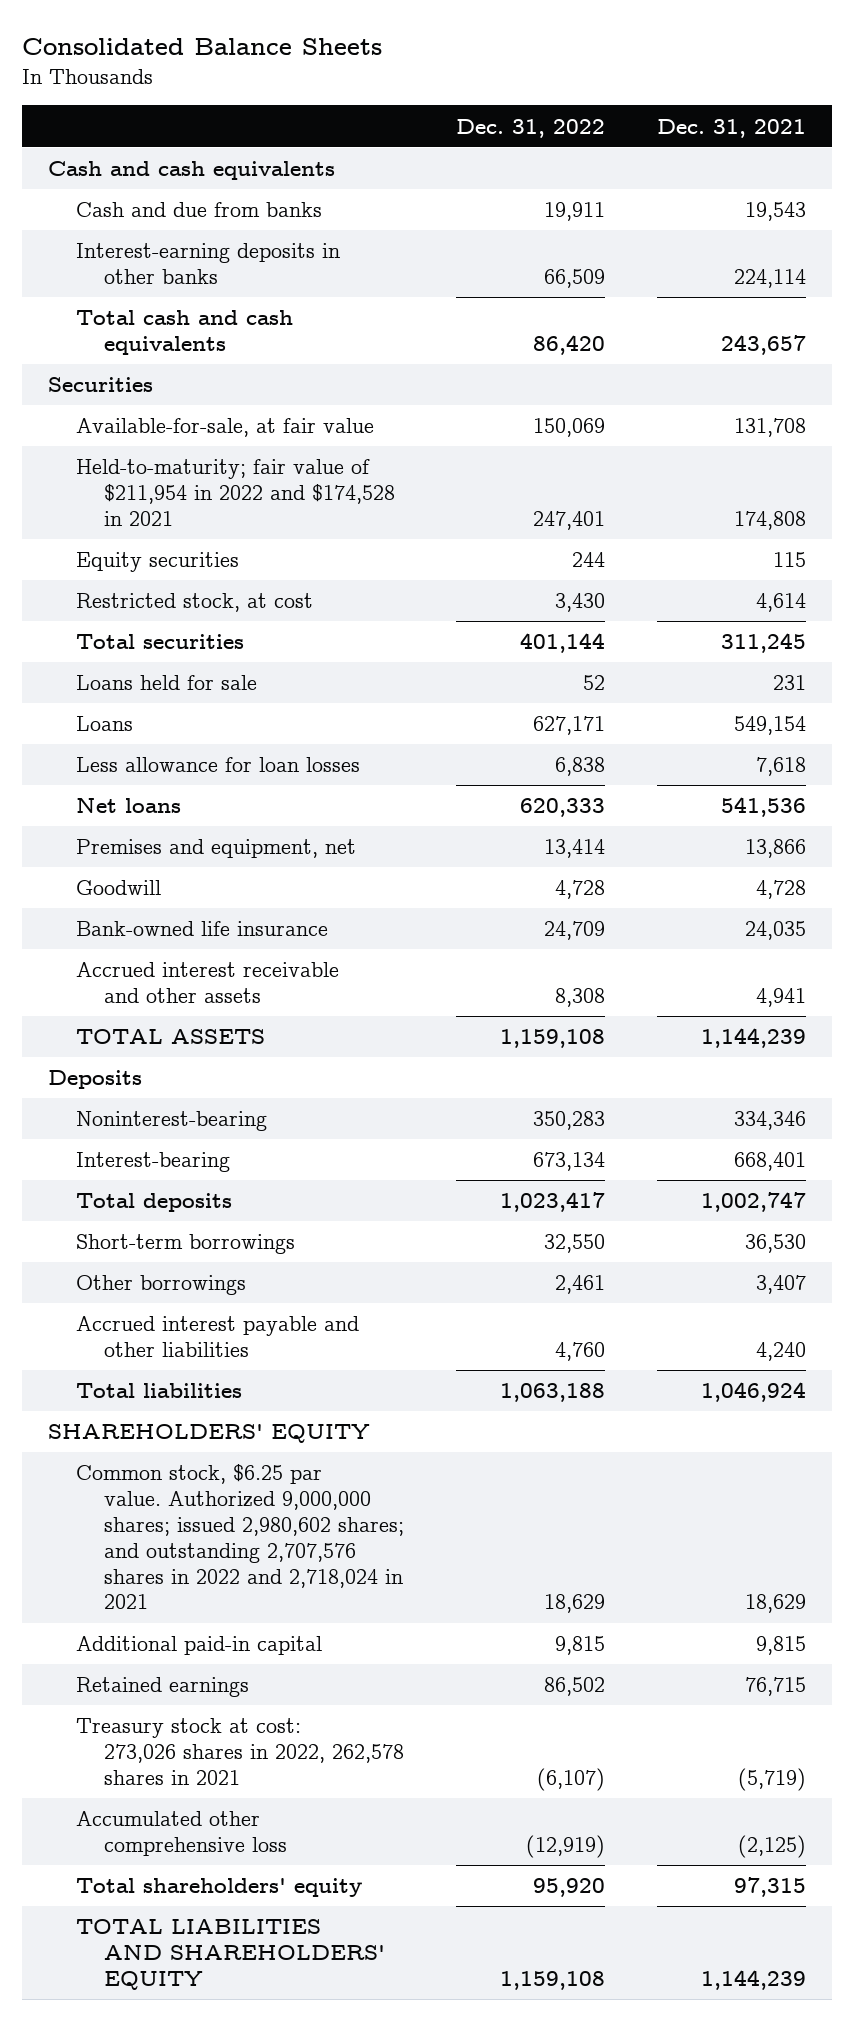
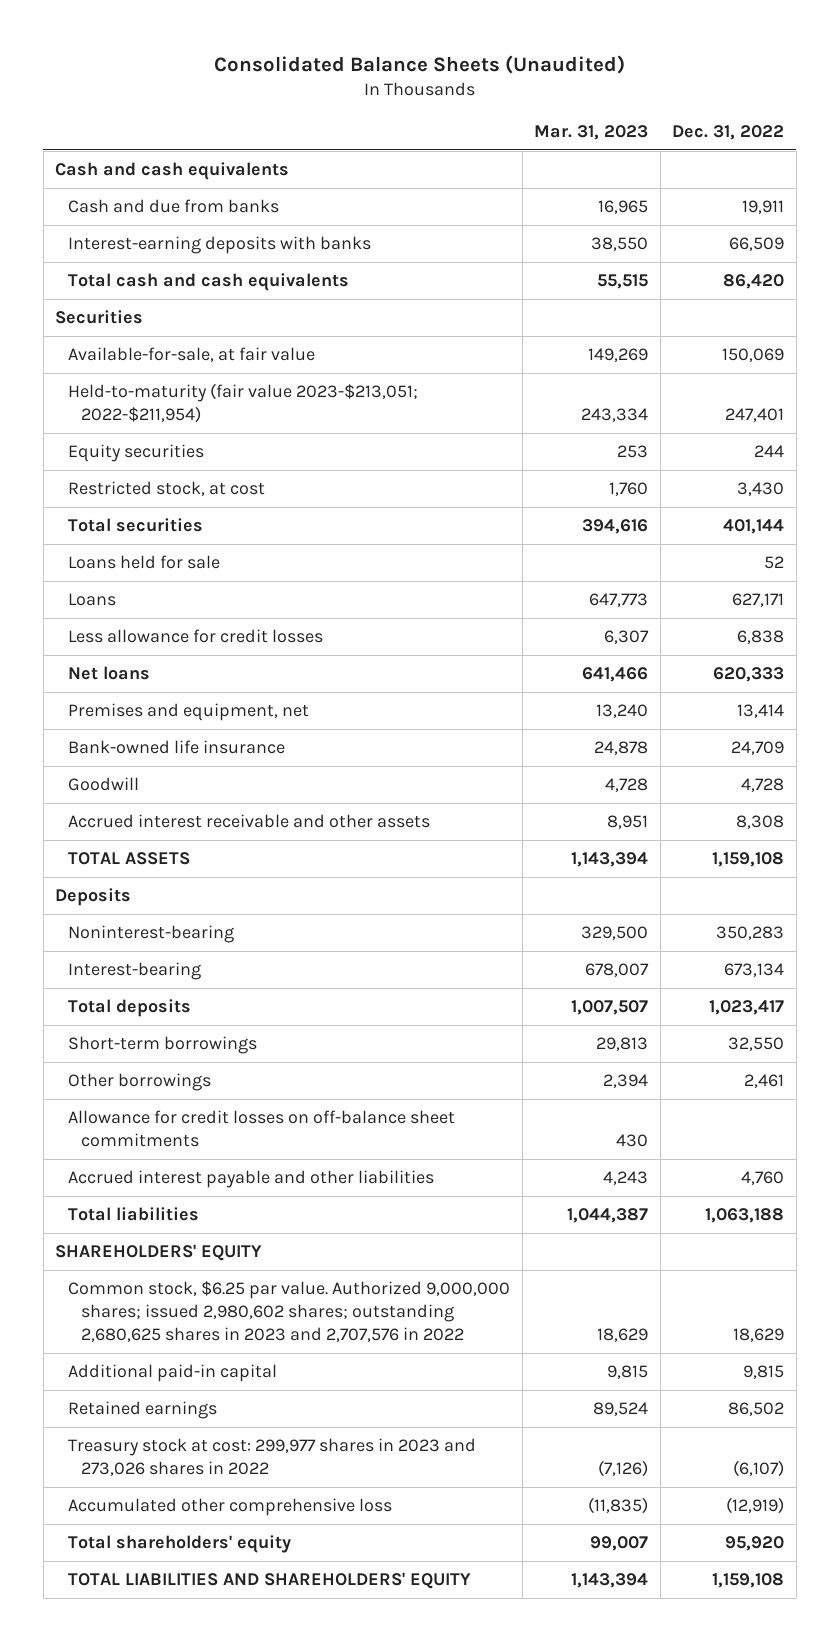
[21,38,382,56] Consolidated Balance Sheets -> [213,54,625,74] Consolidated Balance Sheets (Unaudited)
[657,118,807,138] Dec. 31, 2021 -> none
none -> [534,124,649,140] Mar. 31, 2023
[75,243,340,284] Interest-earning deposits in other banks -> [68,236,372,255] Interest-earning deposits with banks
[75,459,395,526] Held-to-maturity; fair value of $211,954 in 2022 and $174,528 in 2021 -> [68,383,419,424] Held-to-maturity (fair value 2023-$213,051; 2022-$211,954)
[75,757,360,773] Less allowance for loan losses -> [68,629,324,644] Less allowance for credit losses
[75,880,161,896] Goodwill -> [68,777,140,792] Goodwill
none -> [68,1110,456,1148] Allowance for credit losses on off-balance sheet commitments
[75,1464,404,1610] Common stock, $6.25 par value. Authorized 9,000,000 shares; issued 2,980,602 shares; and outstanding 2,707,576 shares in 2022 and 2,718,024 in 2021 -> [68,1281,511,1343] Common stock, $6.25 par value. Authorized 9,000,000 shares; issued 2,980,602 shares; outstanding 2,680,625 shares in 2023 and 2,707,576 in 2022
[75,1718,404,1785] Treasury stock at cost: 273,026 shares in 2022, 262,578 shares in 2021 -> [68,1438,477,1477] Treasury stock at cost: 299,977 shares in 2023 and 273,026 shares in 2022

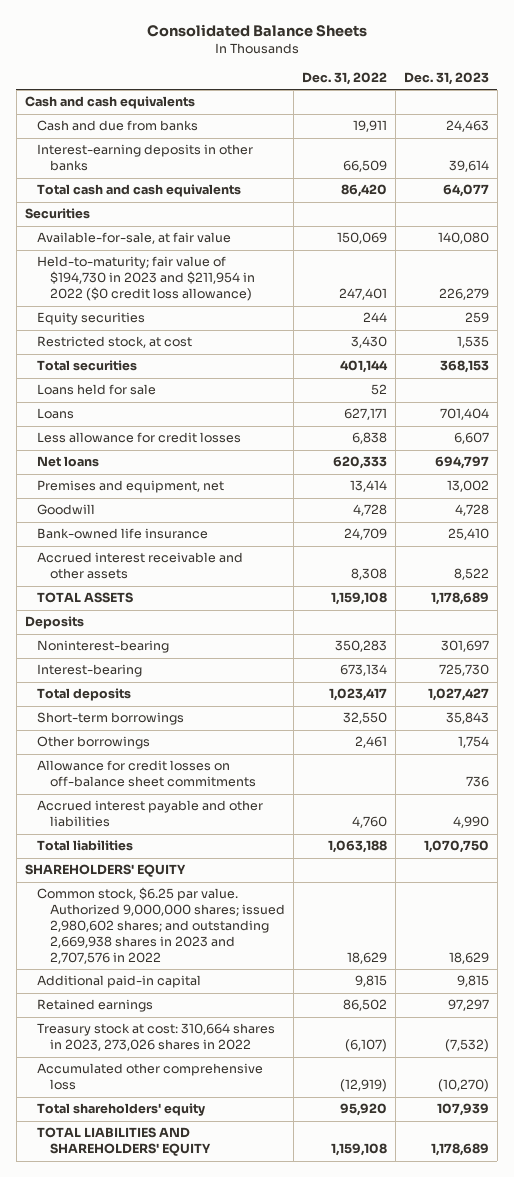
[213,54,625,74] Consolidated Balance Sheets (Unaudited) -> [146,23,367,37] Consolidated Balance Sheets
[534,124,649,140] Mar. 31, 2023 -> none
none -> [403,71,489,85] Dec. 31, 2023
[68,236,372,255] Interest-earning deposits with banks -> [37,144,254,172] Interest-earning deposits in other banks
[68,383,419,424] Held-to-maturity (fair value 2023-$213,051; 2022-$211,954) -> [37,256,255,302] Held-to-maturity; fair value of $194,730 in 2023 and $211,954 in 2022 ($0 credit loss allowance)
[68,740,286,755] Bank-owned life insurance -> [37,528,209,540] Bank-owned life insurance
[68,1281,511,1343] Common stock, $6.25 par value. Authorized 9,000,000 shares; issued 2,980,602 shares; outstanding 2,680,625 shares in 2023 and 2,707,576 in 2022 -> [37,887,285,964] Common stock, $6.25 par value. Authorized 9,000,000 shares; issued 2,980,602 shares; and outstanding 2,669,938 shares in 2023 and 2,707,576 in 2022
[68,1438,477,1477] Treasury stock at cost: 299,977 shares in 2023 and 273,026 shares in 2022 -> [37,1023,276,1052] Treasury stock at cost: 310,664 shares in 2023, 273,026 shares in 2022

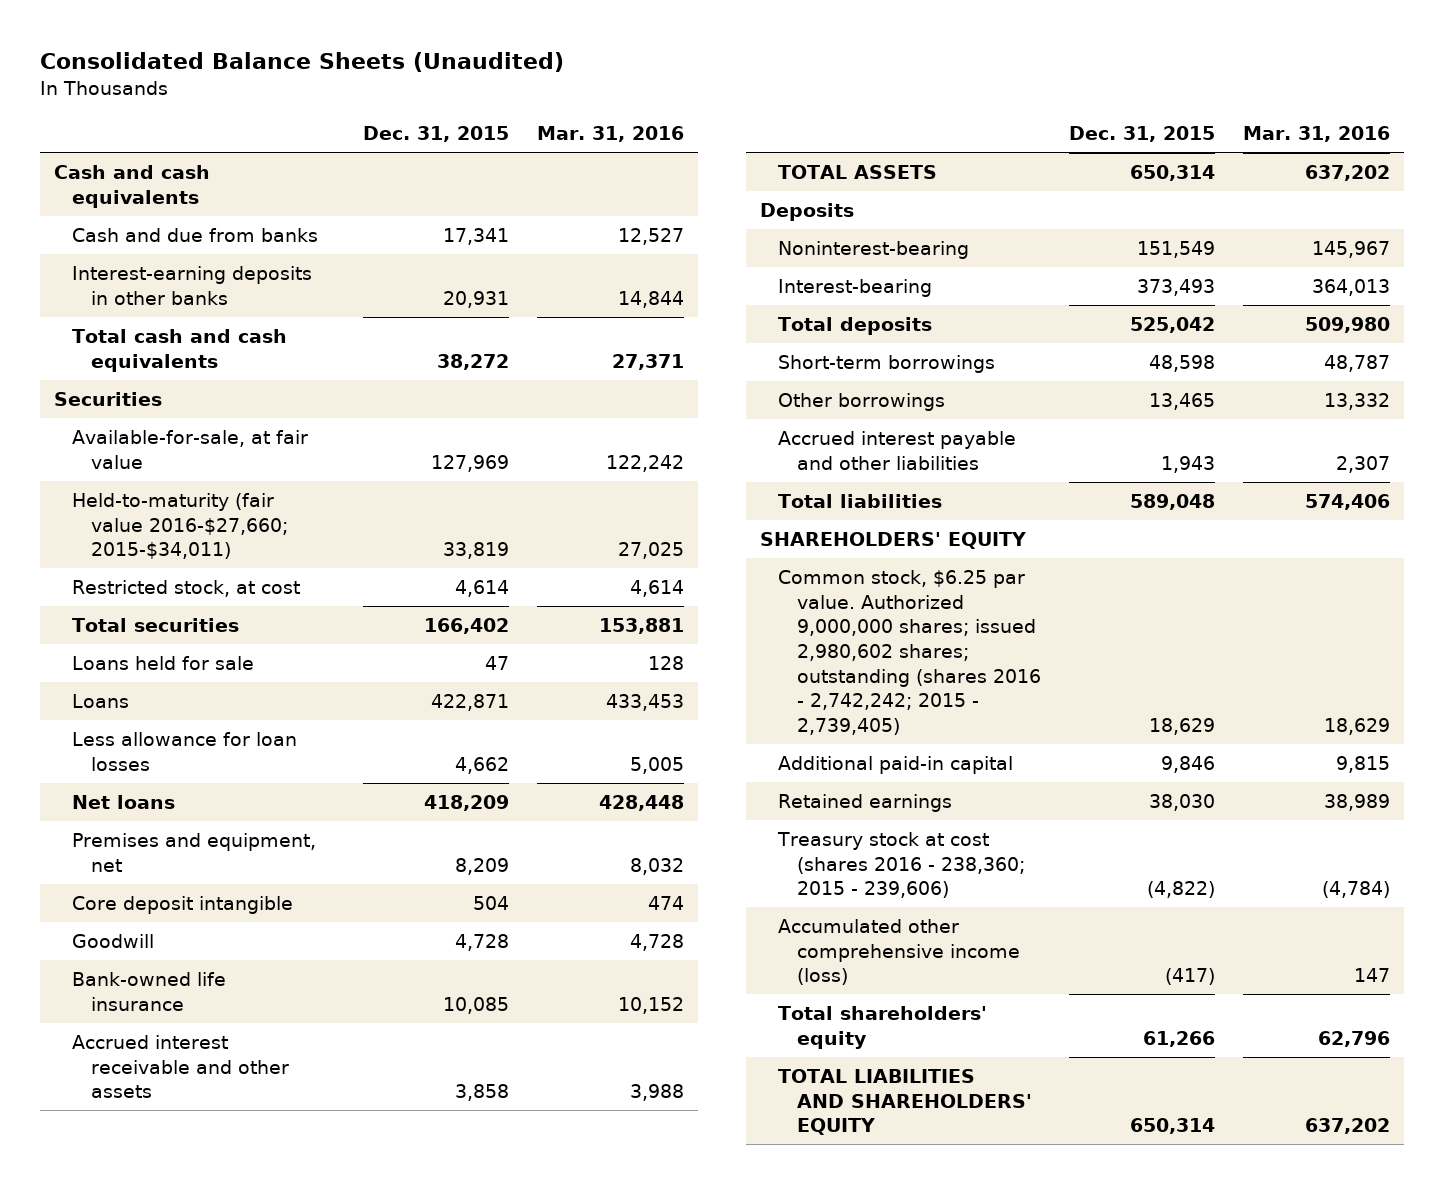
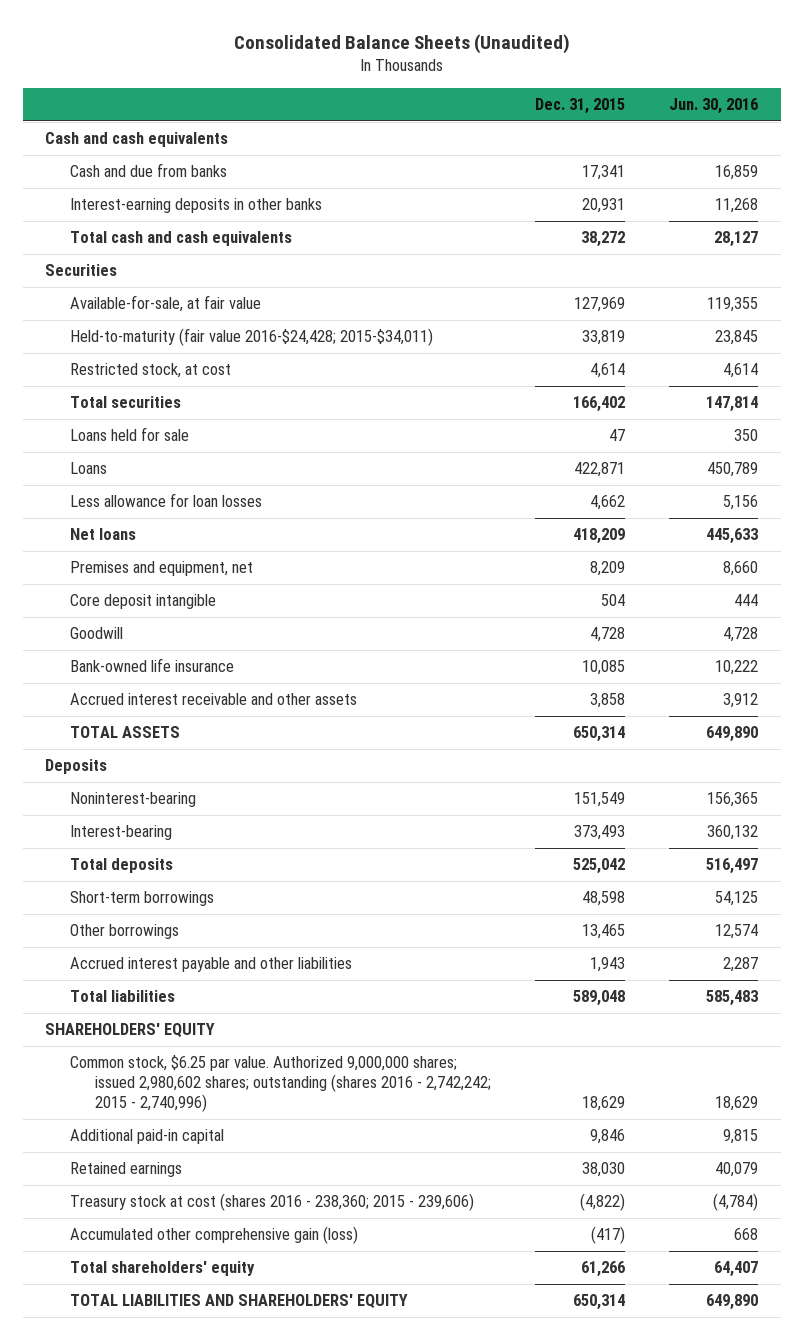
[537,126,685,143] Mar. 31, 2016 -> none
none -> [669,98,759,115] Jun. 30, 2016
[72,492,288,560] Held-to-maturity (fair value 2016-$27,660; 2015-$34,011) -> [70,328,434,347] Held-to-maturity (fair value 2016-$24,428; 2015-$34,011)
[778,569,1041,736] Common stock, $6.25 par value. Authorized 9,000,000 shares; issued 2,980,602 shares; outstanding (shares 2016 - 2,742,242; 2015 - 2,739,405) -> [70,1055,492,1112] Common stock, $6.25 par value. Authorized 9,000,000 shares; issued 2,980,602 shares; outstanding (shares 2016 - 2,742,242; 2015 - 2,740,996)
[778,918,1020,986] Accumulated other comprehensive income (loss) -> [70,1226,359,1245] Accumulated other comprehensive gain (loss)

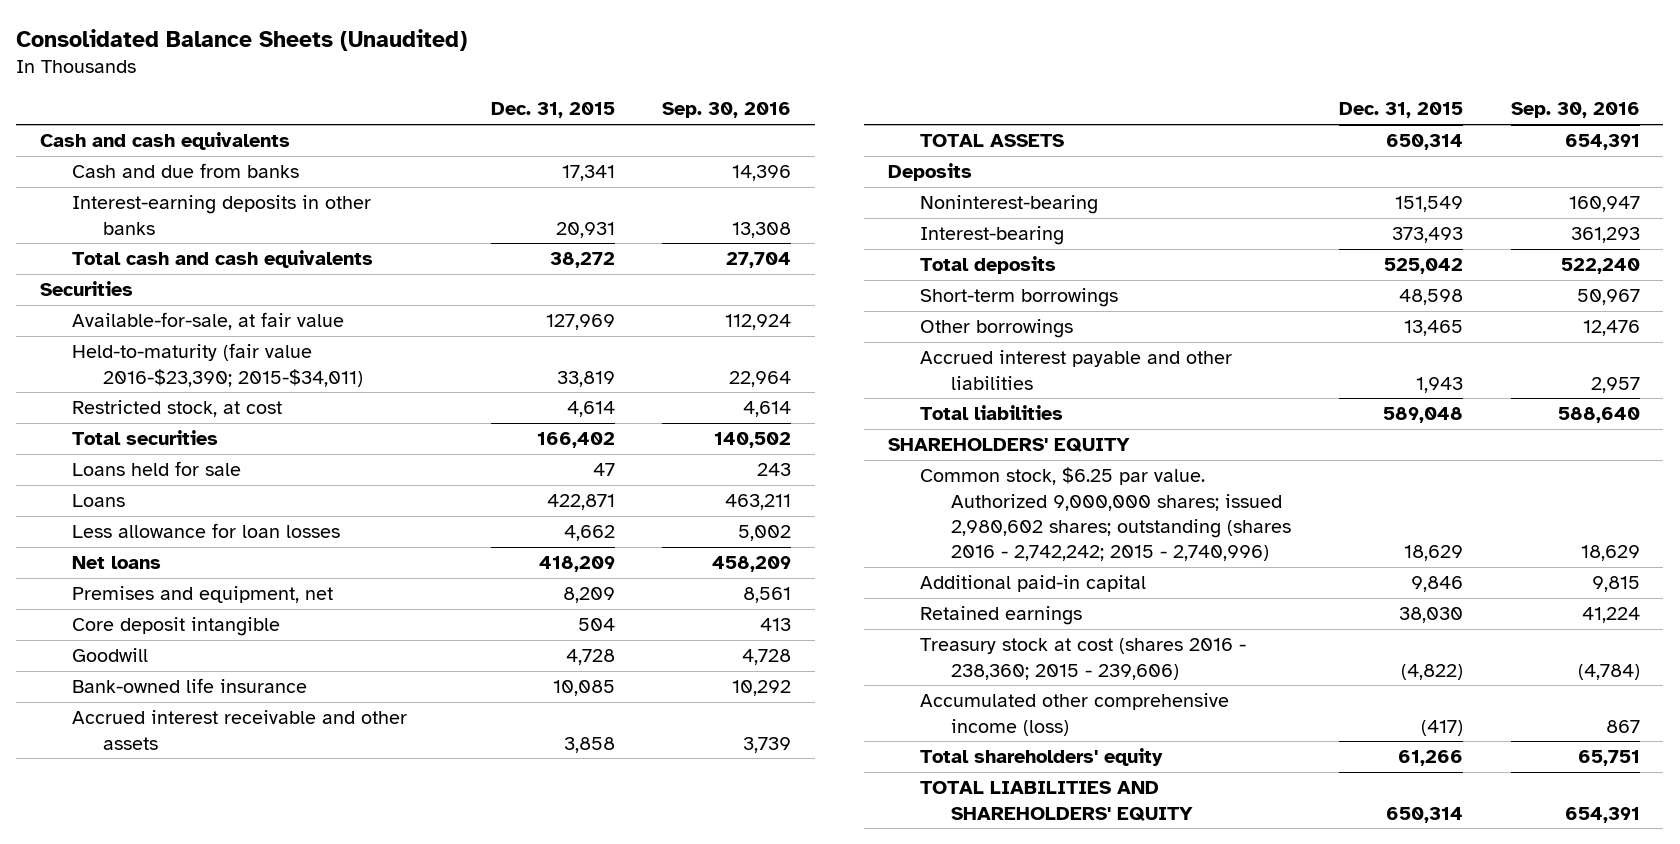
[669,98,759,115] Jun. 30, 2016 -> none
none -> [662,102,792,119] Sep. 30, 2016
[70,328,434,347] Held-to-maturity (fair value 2016-$24,428; 2015-$34,011) -> [71,343,363,387] Held-to-maturity (fair value 2016-$23,390; 2015-$34,011)
[70,1226,359,1245] Accumulated other comprehensive gain (loss) -> [919,693,1229,736] Accumulated other comprehensive income (loss)

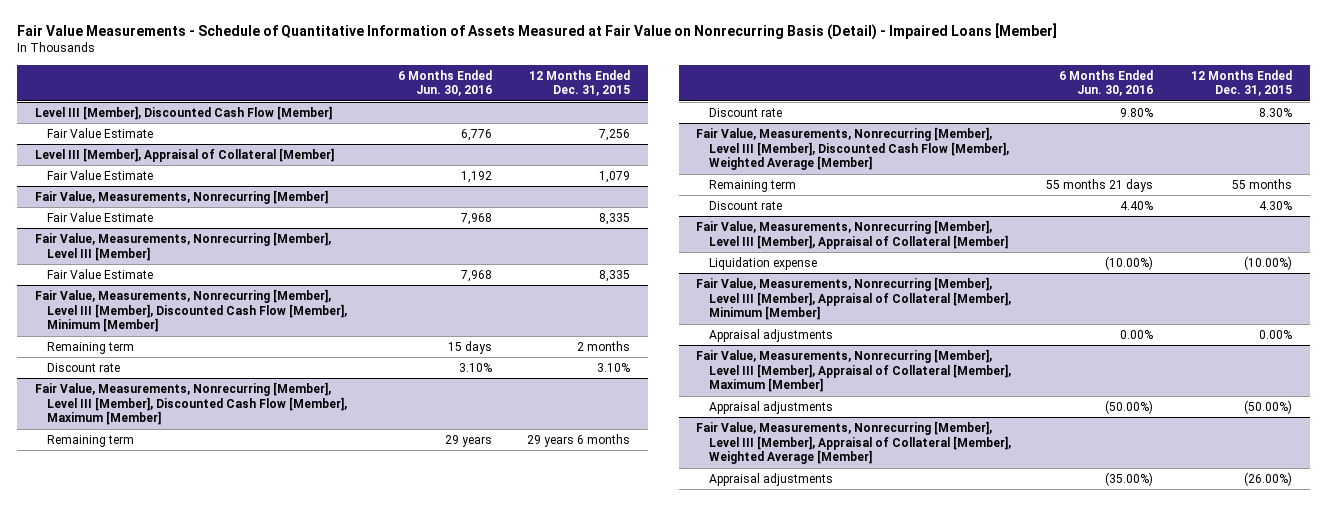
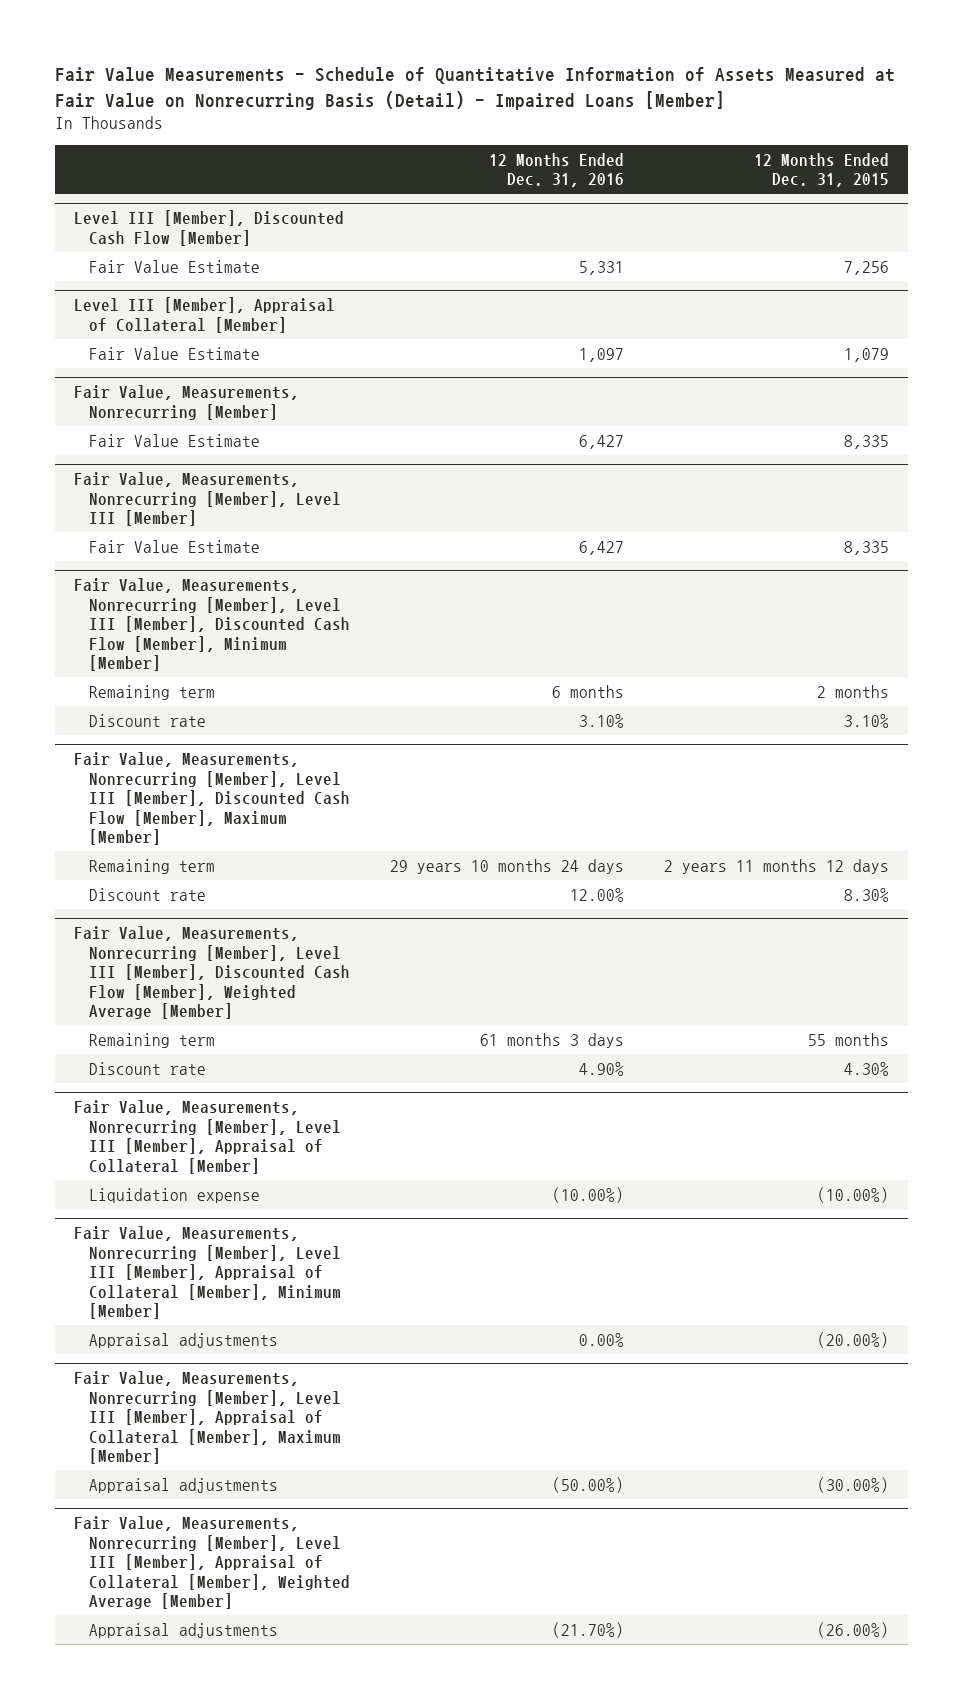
[397,69,492,97] 6 Months Ended Jun. 30, 2016 -> none
none -> [488,152,624,188] 12 Months Ended Dec. 31, 2016
[527,434,631,448] 29 years 6 months -> [663,858,889,874] 2 years 11 months 12 days
[1258,330,1292,340] 0.00% -> [816,1331,889,1348] (20.00%)
[1243,400,1292,415] (50.00%) -> [816,1476,889,1493] (30.00%)

